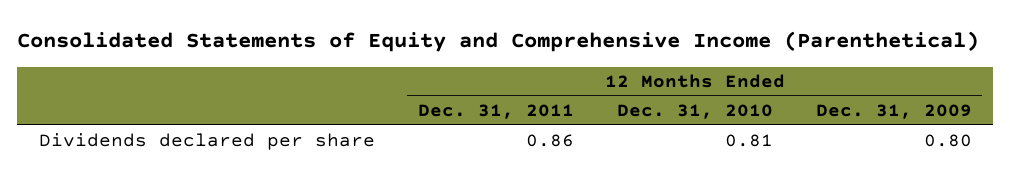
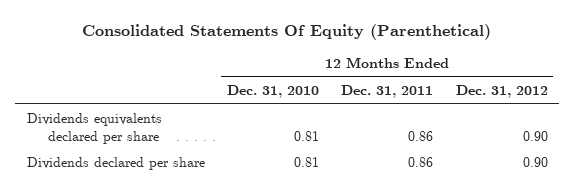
[17,31,980,53] Consolidated Statements of Equity and Comprehensive Income (Parenthetical) -> [82,24,492,41] Consolidated Statements Of Equity (Parenthetical)
[815,103,972,119] Dec. 31, 2009 -> none
none -> [455,84,548,98] Dec. 31, 2012
none -> [26,113,162,144] Dividends equivalents declared per share

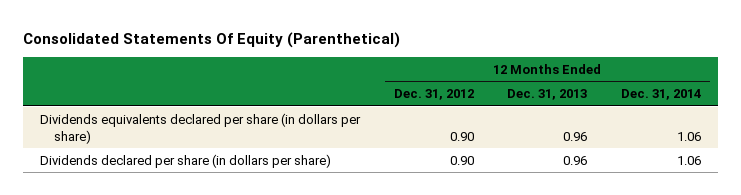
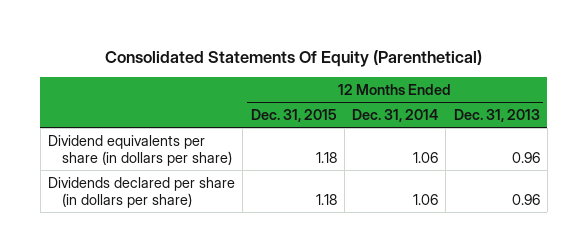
[393,89,474,101] Dec. 31, 2012 -> none
none -> [250,108,337,122] Dec. 31, 2015
[40,112,362,144] Dividends equivalents declared per share (in dollars per share) -> [48,134,232,166] Dividend equivalents per share (in dollars per share)

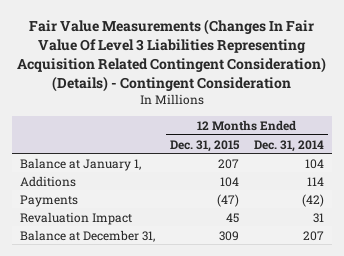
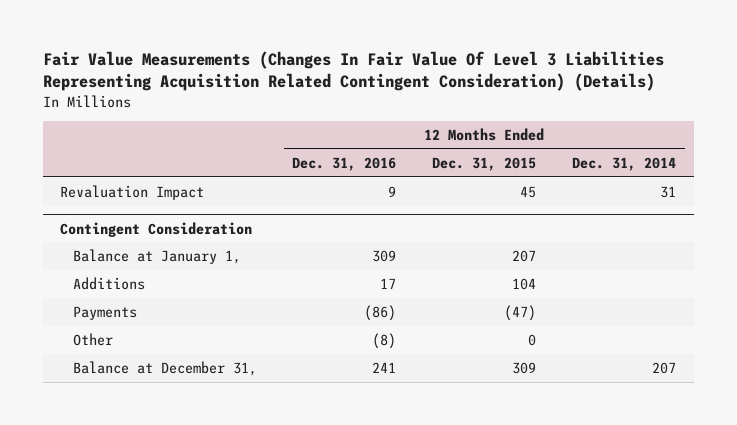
[16,19,326,92] Fair Value Measurements (Changes In Fair Value Of Level 3 Liabilities Representing Acquisition Related Contingent Consideration) (Details) - Contingent Consideration -> [42,50,664,92] Fair Value Measurements (Changes In Fair Value Of Level 3 Liabilities Representing Acquisition Related Contingent Consideration) (Details)
none -> [292,156,397,171] Dec. 31, 2016
[19,157,141,171] Balance at January 1, -> none
[19,175,76,187] Additions -> none
[19,194,78,207] Payments -> none
none -> [60,221,253,237] Contingent Consideration
none -> [72,248,241,264] Balance at January 1,
none -> [72,276,145,290] Additions
none -> [72,305,137,320] Payments
none -> [72,332,113,346] Other

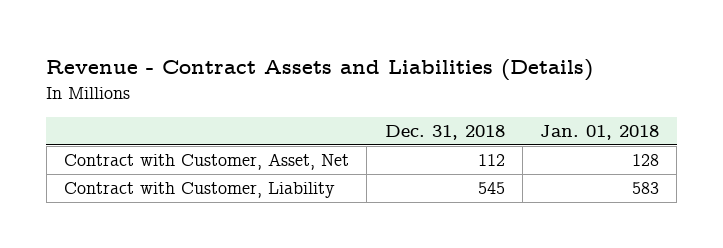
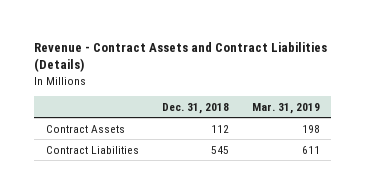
[46,59,594,82] Revenue - Contract Assets and Liabilities (Details) -> [34,41,328,73] Revenue - Contract Assets and Contract Liabilities (Details)
[540,124,660,140] Jan. 01, 2018 -> none
none -> [251,102,320,114] Mar. 31, 2019
[64,153,350,171] Contract with Customer, Asset, Net -> [45,124,125,133] Contract Assets
[64,182,336,199] Contract with Customer, Liability -> [45,145,139,154] Contract Liabilities

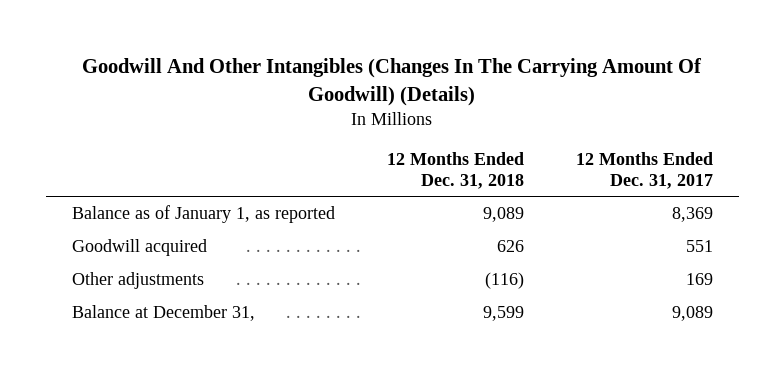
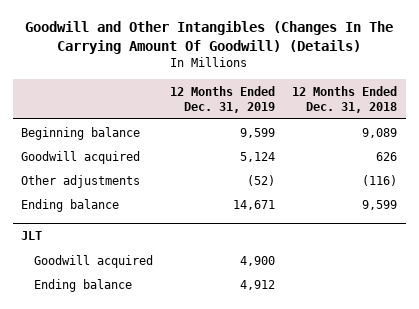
[82,58,703,106] Goodwill And Other Intangibles (Changes In The Carrying Amount Of Goodwill) (Details) -> [25,20,394,54] Goodwill and Other Intangibles (Changes In The Carrying Amount Of Goodwill) (Details)
[575,151,713,189] 12 Months Ended Dec. 31, 2017 -> none
none -> [170,85,276,113] 12 Months Ended Dec. 31, 2019
[71,205,335,224] Balance as of January 1, as reported -> [21,126,141,140] Beginning balance
[71,305,255,322] Balance at December 31, -> [21,198,120,212] Ending balance
none -> [21,231,43,241] JLT
none -> [34,254,154,268] Goodwill acquired
none -> [34,278,133,292] Ending balance

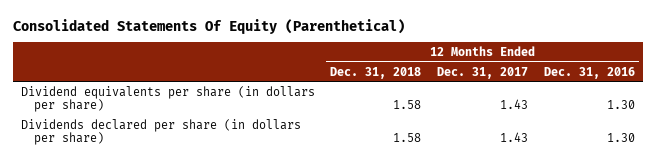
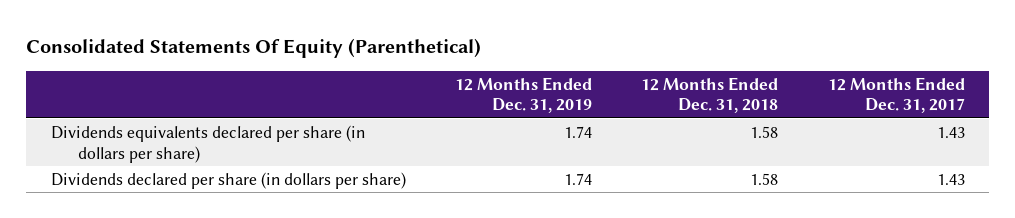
[544,66,636,79] Dec. 31, 2016 -> none
none -> [455,76,593,114] 12 Months Ended Dec. 31, 2019
[20,85,315,113] Dividend equivalents per share (in dollars per share) -> [50,124,365,163] Dividends equivalents declared per share (in dollars per share)

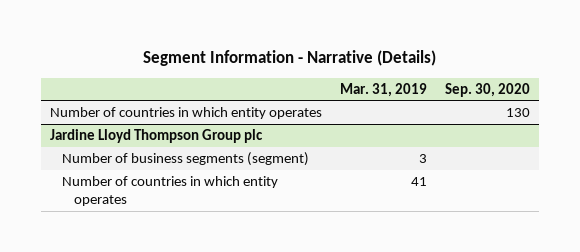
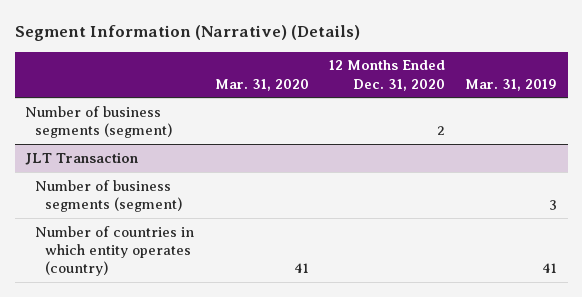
[142,50,436,67] Segment Information - Narrative (Details) -> [14,25,360,42] Segment Information (Narrative) (Details)
[444,82,530,97] Sep. 30, 2020 -> none
none -> [214,78,309,91] Mar. 31, 2020
none -> [328,60,445,91] 12 Months Ended Dec. 31, 2020
[50,106,323,119] Number of countries in which entity operates -> none
none -> [24,105,173,138] Number of business segments (segment)
[50,128,264,143] Jardine Lloyd Thompson Group plc -> [24,151,138,165] JLT Transaction
[62,175,279,207] Number of countries in which entity operates -> [35,225,195,277] Number of countries in which entity operates (country)

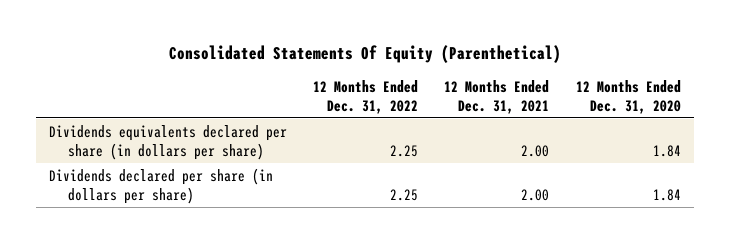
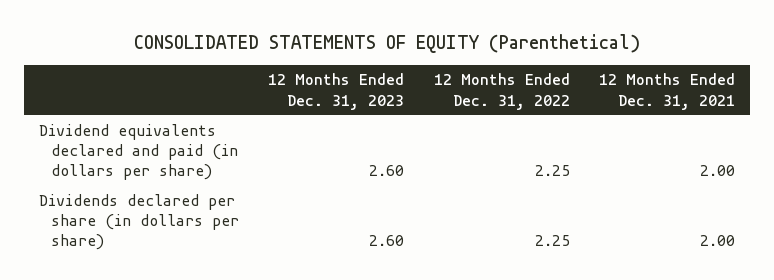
[168,45,561,64] Consolidated Statements Of Equity (Parenthetical) -> [133,34,640,54] CONSOLIDATED STATEMENTS OF EQUITY (Parenthetical)
[575,79,681,114] 12 Months Ended Dec. 31, 2020 -> none
none -> [268,73,405,110] 12 Months Ended Dec. 31, 2023
[49,124,288,160] Dividends equivalents declared per share (in dollars per share) -> [38,124,239,181] Dividend equivalents declared and paid (in dollars per share)

